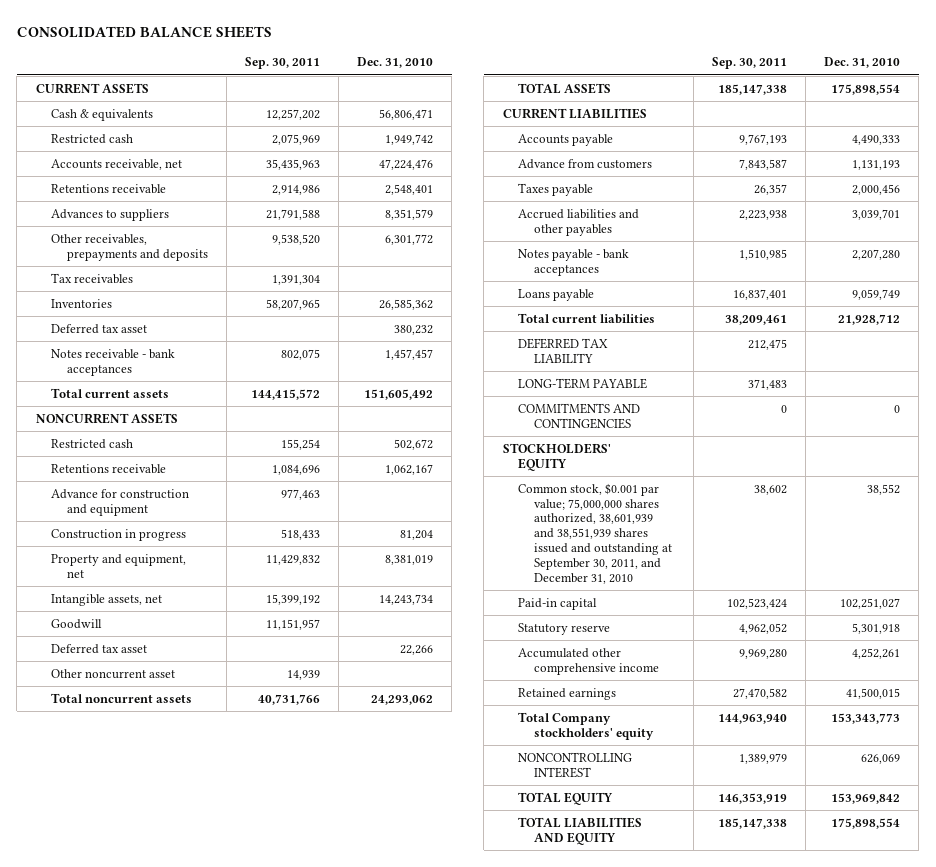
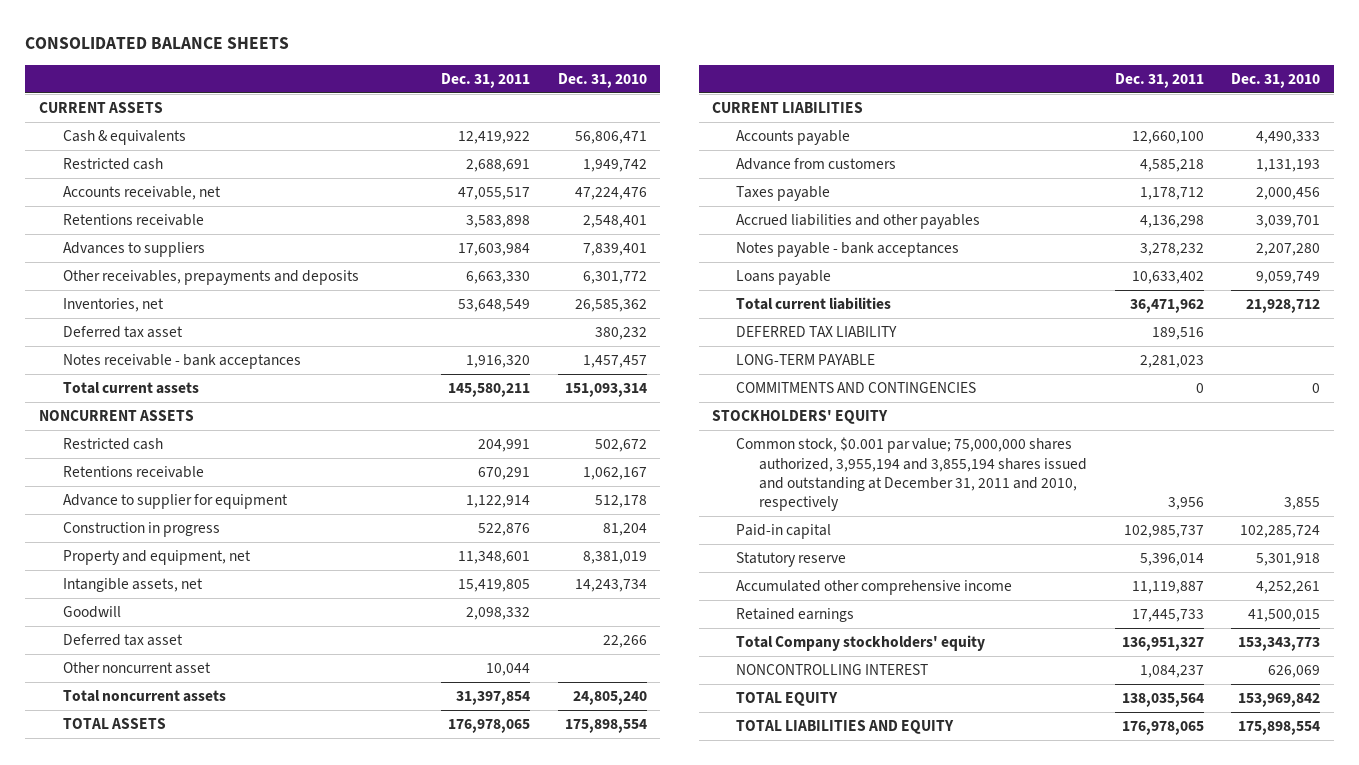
[244,57,320,70] Sep. 30, 2011 -> none
none -> [441,72,531,88] Dec. 31, 2011
[385,208,434,220] 8,351,579 -> [582,243,647,257] 7,839,401
[51,272,134,284] Tax receivables -> none
[51,298,113,308] Inventories -> [62,298,164,313] Inventories, net
[364,388,434,400] 151,605,492 -> [564,383,647,398] 151,093,314
[51,488,190,516] Advance for construction and equipment -> none
none -> [62,494,288,510] Advance to supplier for equipment
[371,694,434,705] 24,293,062 -> [572,691,647,706] 24,805,240
[518,482,672,584] Common stock, $0.001 par value; 75,000,000 shares authorized, 38,601,939 and 38,551,939 shares issued and outstanding at September 30, 2011, and December 31, 2010 -> [735,437,1088,512] Common stock, $0.001 par value; 75,000,000 shares authorized, 3,955,194 and 3,855,194 shares issued and outstanding at December 31, 2011 and 2010, respectively
[867,483,901,495] 38,552 -> [1283,497,1320,511] 3,855
[840,597,901,609] 102,251,027 -> [1239,525,1320,539] 102,285,724

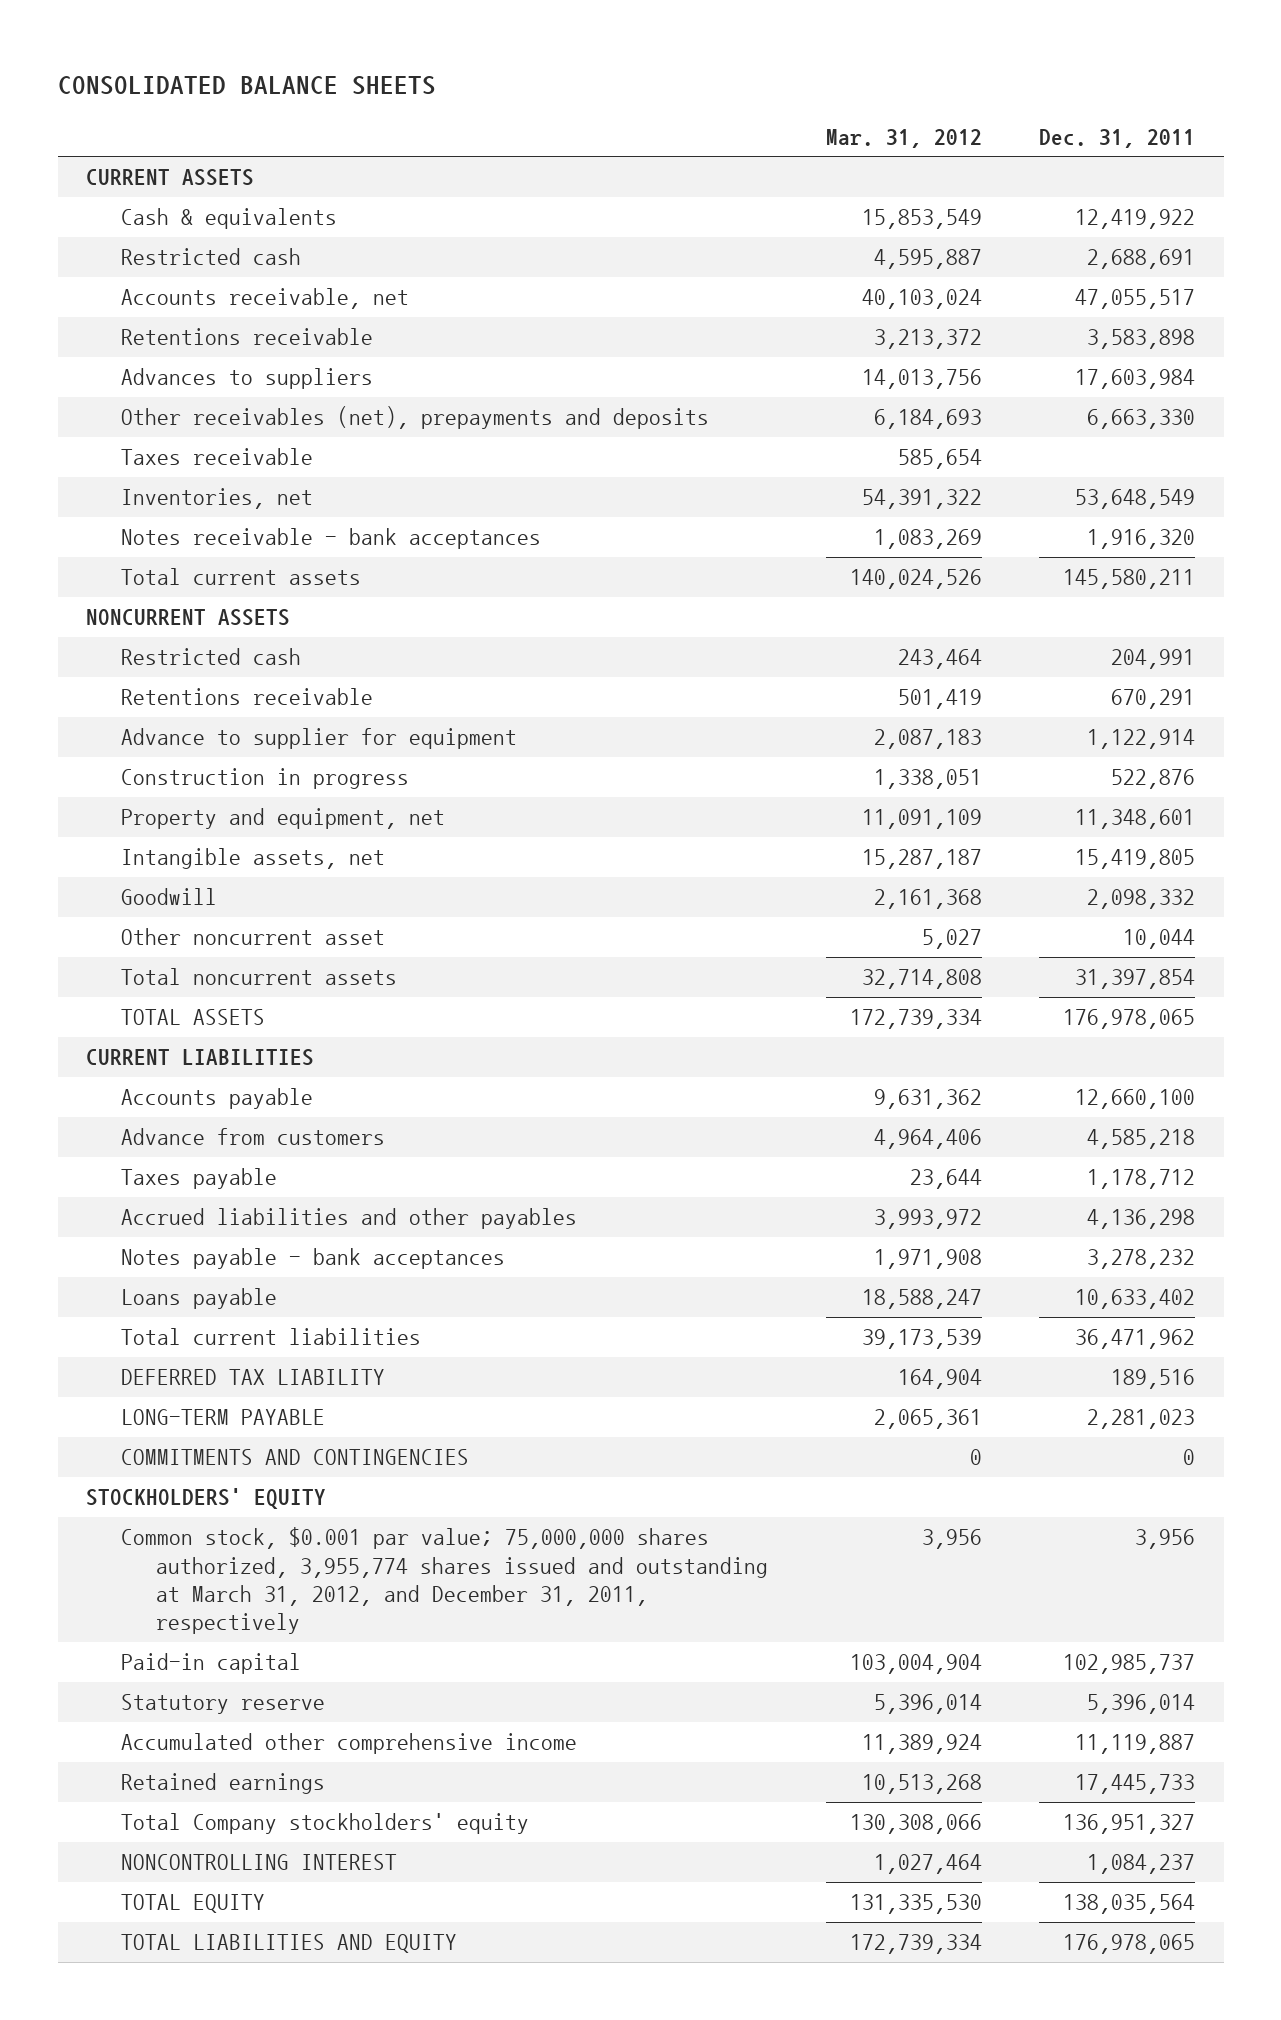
[557,72,647,88] Dec. 31, 2010 -> none
none -> [825,128,982,148] Mar. 31, 2012
[62,270,359,286] Other receivables, prepayments and deposits -> [121,406,710,430] Other receivables (net), prepayments and deposits
none -> [121,448,314,466] Taxes receivable
[62,326,183,339] Deferred tax asset -> none
[62,634,183,647] Deferred tax asset -> none
[735,437,1088,512] Common stock, $0.001 par value; 75,000,000 shares authorized, 3,955,194 and 3,855,194 shares issued and outstanding at December 31, 2011 and 2010, respectively -> [121,1527,769,1635] Common stock, $0.001 par value; 75,000,000 shares authorized, 3,955,774 shares issued and outstanding at March 31, 2012, and December 31, 2011, respectively

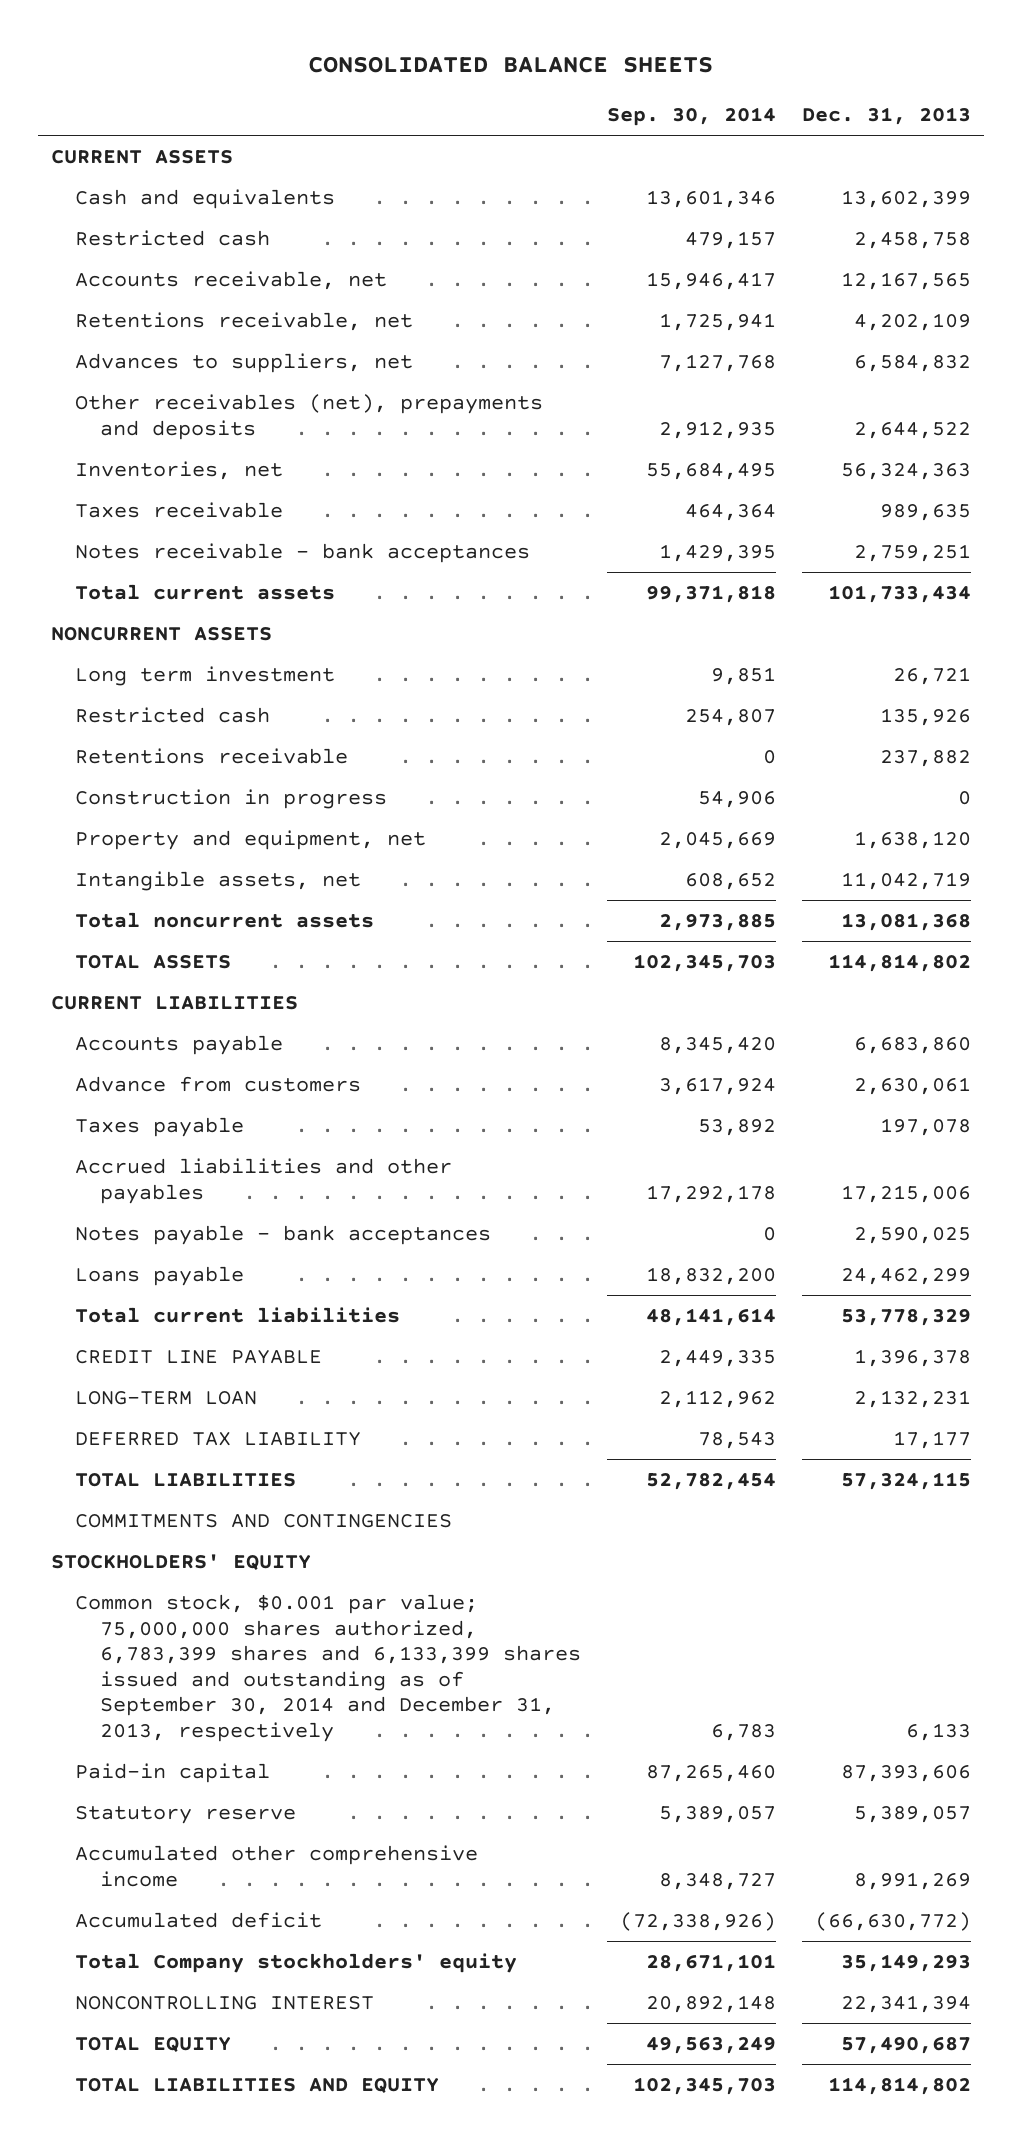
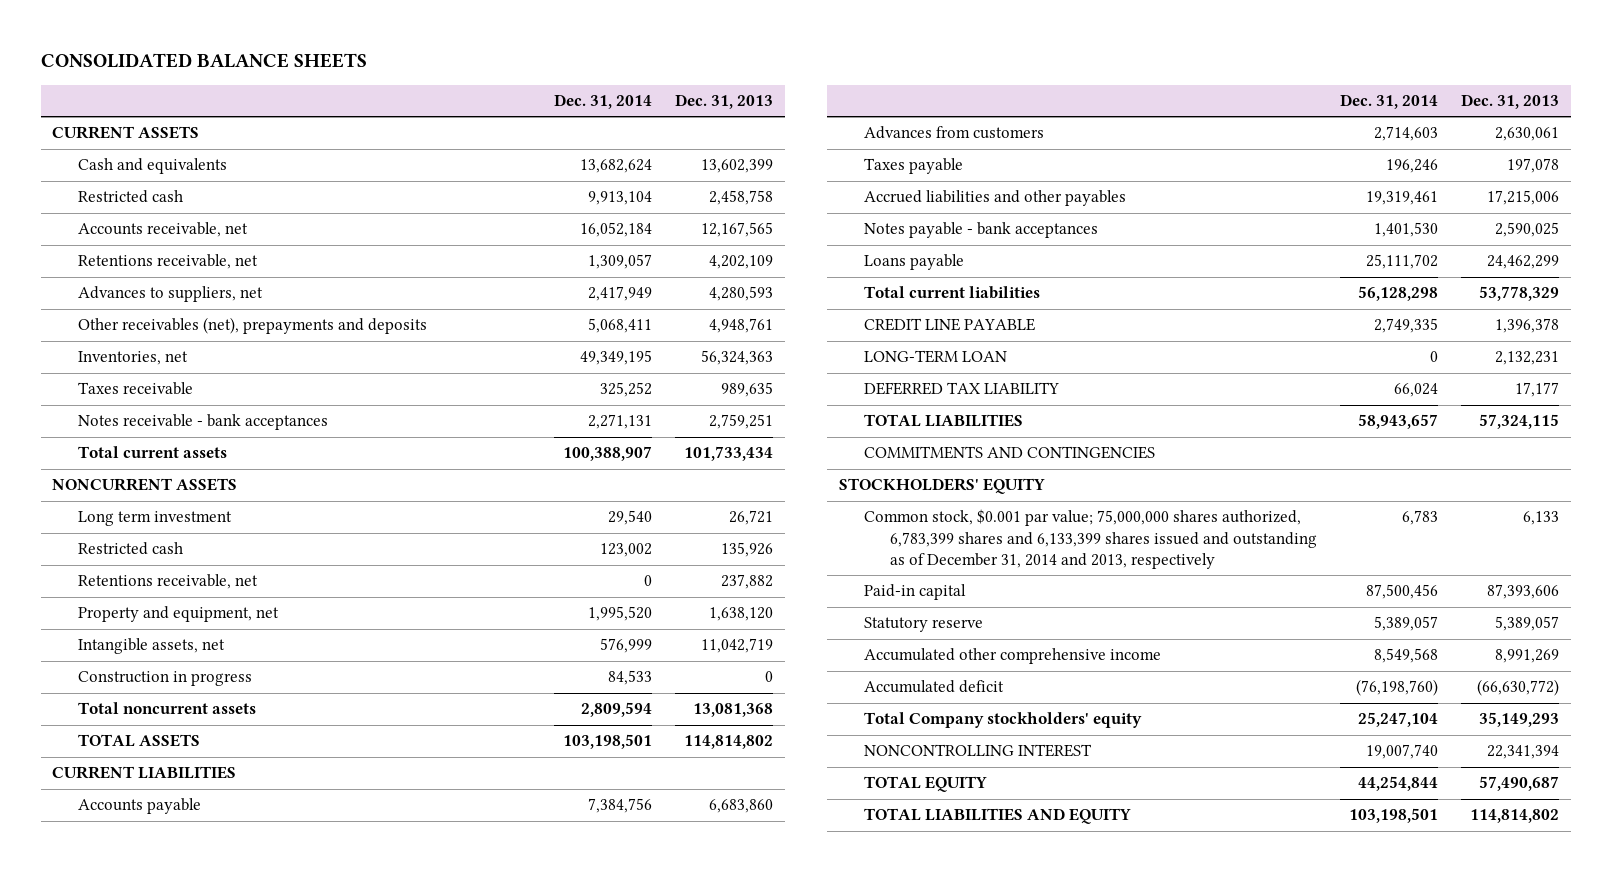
[606,107,776,127] Sep. 30, 2014 -> none
none -> [553,93,652,109] Dec. 31, 2014
[853,354,971,372] 6,584,832 -> [708,286,773,302] 4,280,593
[853,421,971,439] 2,644,522 -> [708,318,773,334] 4,948,761
[75,747,349,764] Retentions receivable -> [78,574,259,590] Retentions receivable, net
[75,788,388,809] Construction in progress -> [78,671,253,687] Construction in progress
[75,1075,362,1092] Advance from customers -> [864,126,1045,140] Advances from customers
[75,1593,581,1742] Common stock, $0.001 par value; 75,000,000 shares authorized, 6,783,399 shares and 6,133,399 shares issued and outstanding as of September 30, 2014 and December 31, 2013, respectively -> [864,509,1318,569] Common stock, $0.001 par value; 75,000,000 shares authorized, 6,783,399 shares and 6,133,399 shares issued and outstanding as of December 31, 2014 and 2013, respectively

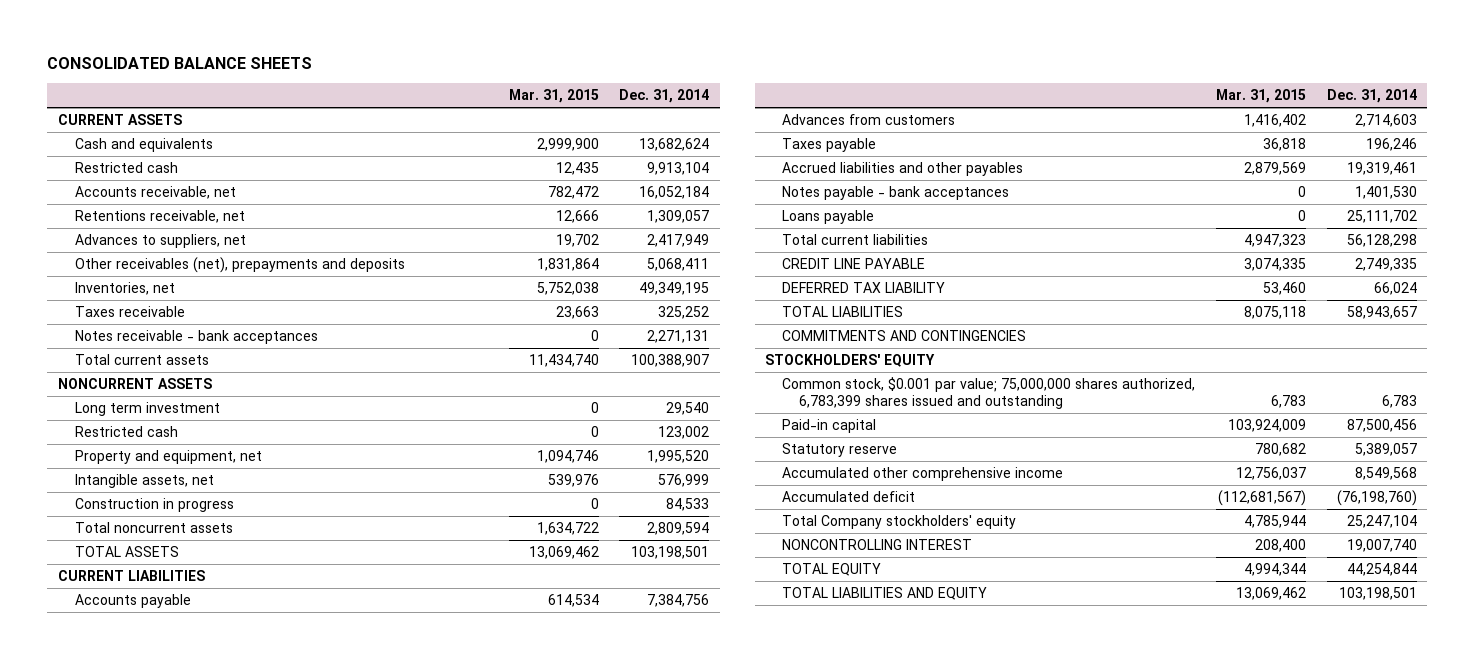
[674,93,773,109] Dec. 31, 2013 -> none
none -> [508,88,599,103] Mar. 31, 2015
[78,574,259,590] Retentions receivable, net -> none
[864,350,1008,364] LONG-TERM LOAN -> none
[864,509,1318,569] Common stock, $0.001 par value; 75,000,000 shares authorized, 6,783,399 shares and 6,133,399 shares issued and outstanding as of December 31, 2014 and 2013, respectively -> [781,377,1195,409] Common stock, $0.001 par value; 75,000,000 shares authorized, 6,783,399 shares issued and outstanding

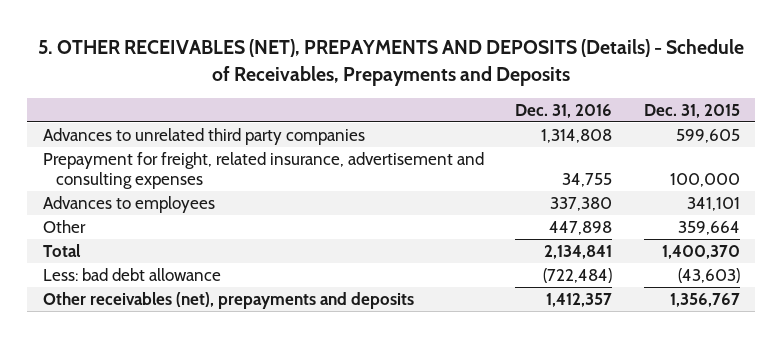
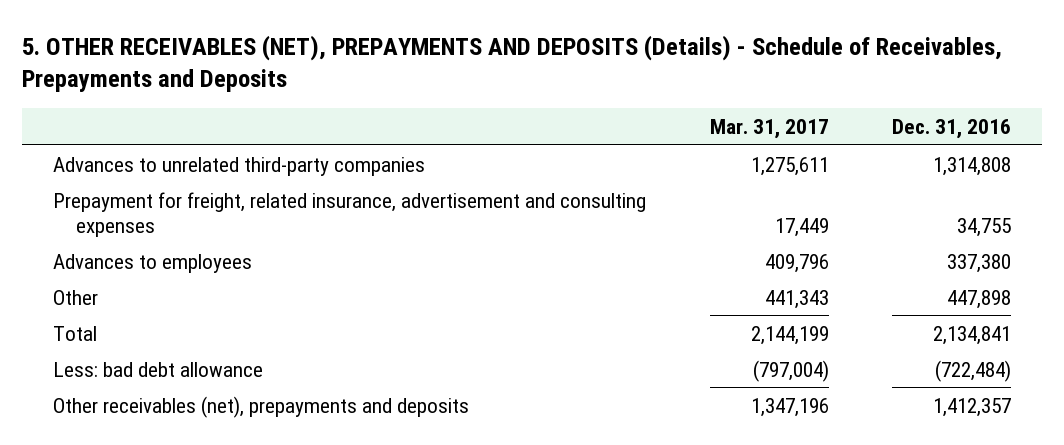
[643,103,740,118] Dec. 31, 2015 -> none
none -> [709,118,829,139] Mar. 31, 2017
[43,128,366,146] Advances to unrelated third party companies -> [53,156,426,176] Advances to unrelated third-party companies

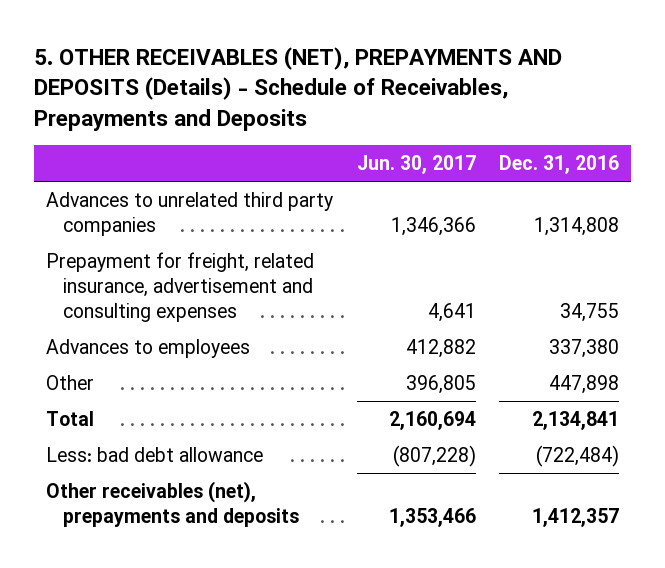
[709,118,829,139] Mar. 31, 2017 -> none
none -> [356,155,476,175] Jun. 30, 2017
[53,156,426,176] Advances to unrelated third-party companies -> [45,192,333,237] Advances to unrelated third party companies

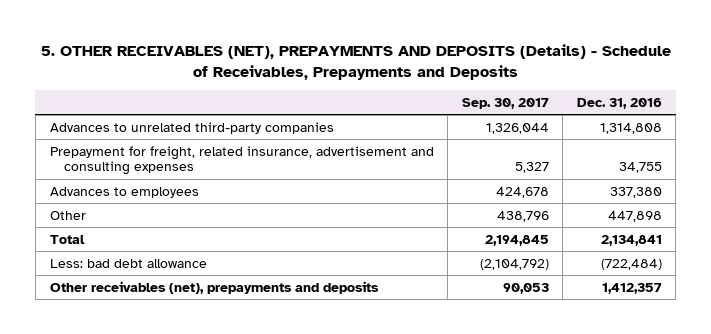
[356,155,476,175] Jun. 30, 2017 -> none
none -> [461,97,549,109] Sep. 30, 2017
[45,192,333,237] Advances to unrelated third party companies -> [49,121,334,134] Advances to unrelated third-party companies

